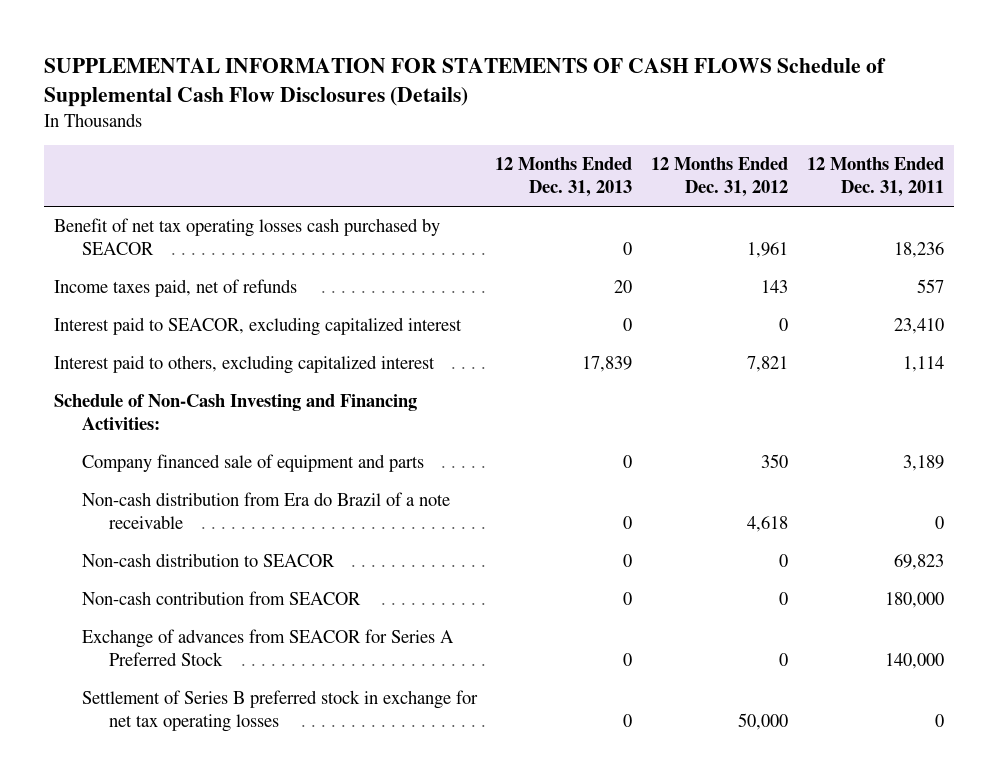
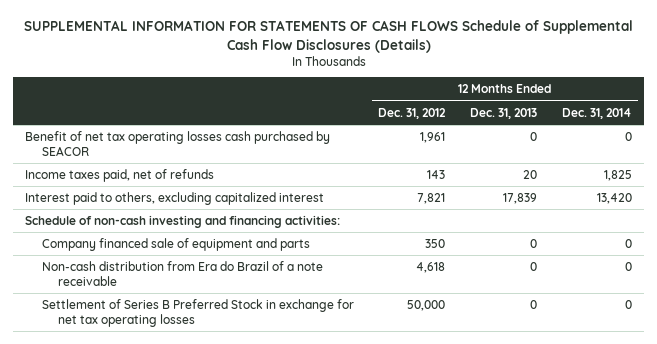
[807,157,945,198] 12 Months Ended Dec. 31, 2011 -> none
none -> [561,107,632,119] Dec. 31, 2014
[53,316,462,336] Interest paid to SEACOR, excluding capitalized interest -> none
[53,393,417,430] Schedule of Non-Cash Investing and Financing Activities: -> [25,214,341,228] Schedule of non-cash investing and financing activities:
[81,552,335,567] Non-cash distribution to SEACOR -> none
[81,590,361,605] Non-cash contribution from SEACOR -> none
[81,628,454,666] Exchange of advances from SEACOR for Series A Preferred Stock -> none
[81,689,478,732] Settlement of Series B preferred stock in exchange for net tax operating losses -> [41,298,354,327] Settlement of Series B Preferred Stock in exchange for net tax operating losses

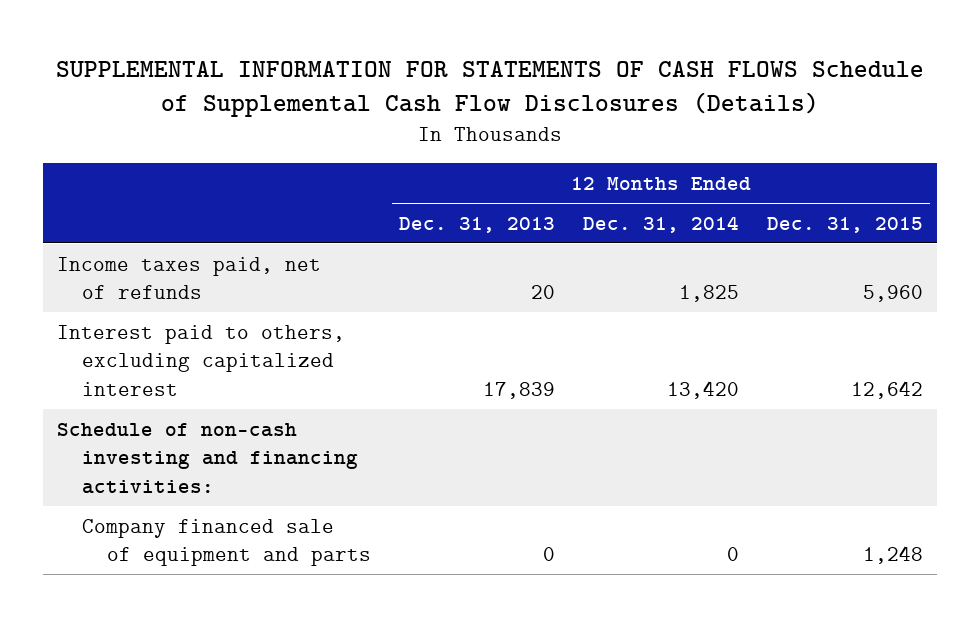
[378,107,447,119] Dec. 31, 2012 -> none
none -> [767,216,924,233] Dec. 31, 2015
[25,130,331,156] Benefit of net tax operating losses cash purchased by SEACOR -> none
[41,260,323,286] Non-cash distribution from Era do Brazil of a note receivable -> none
[41,298,354,327] Settlement of Series B Preferred Stock in exchange for net tax operating losses -> none

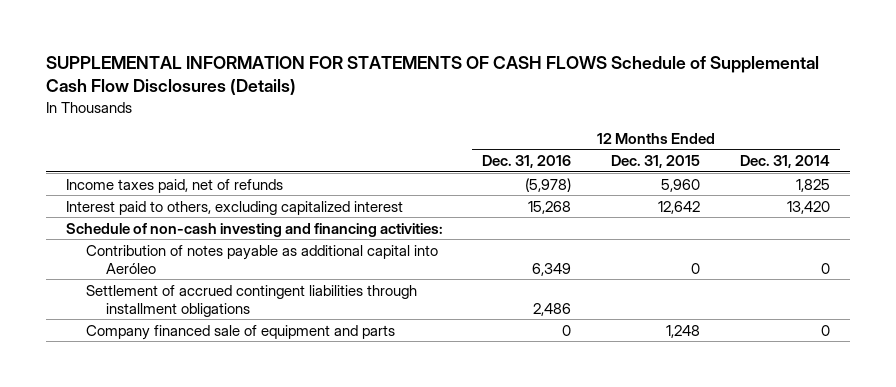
[398,216,555,233] Dec. 31, 2013 -> none
none -> [482,155,572,169] Dec. 31, 2016
none -> [85,244,438,274] Contribution of notes payable as additional capital into Aeróleo
none -> [85,284,417,317] Settlement of accrued contingent liabilities through installment obligations

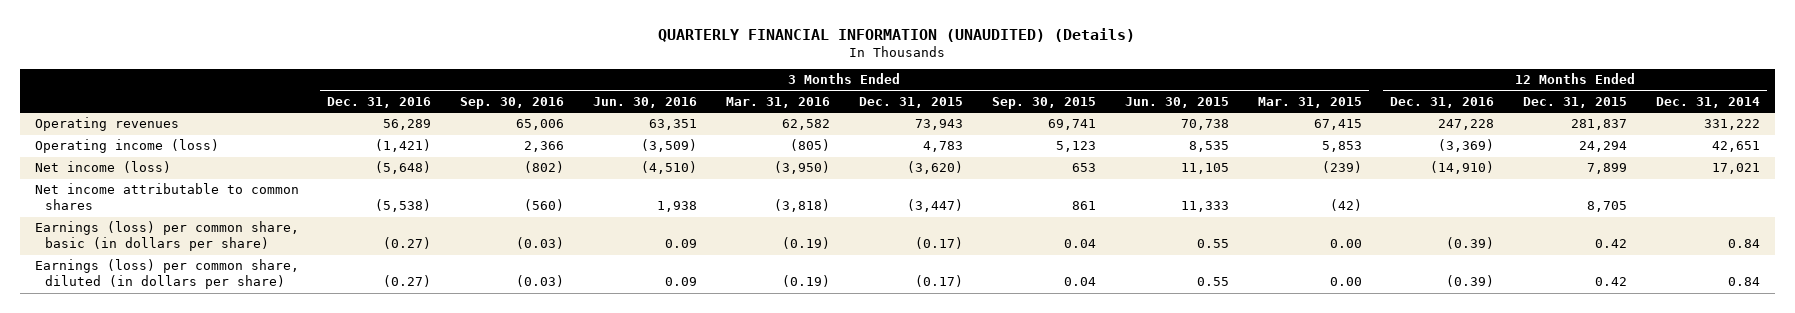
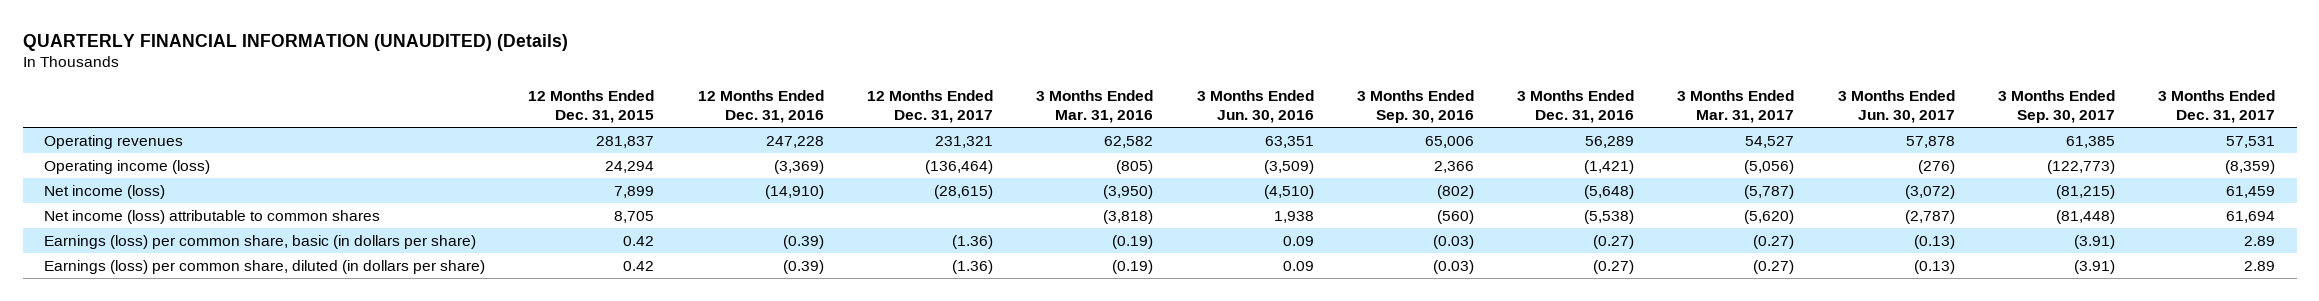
[858,96,963,108] Dec. 31, 2015 -> none
[991,96,1096,109] Sep. 30, 2015 -> none
[1124,96,1229,108] Jun. 30, 2015 -> none
[1257,96,1362,108] Mar. 31, 2015 -> none
[1656,96,1761,108] Dec. 31, 2014 -> none
none -> [867,89,994,124] 12 Months Ended Dec. 31, 2017
none -> [1677,89,1795,124] 3 Months Ended Mar. 31, 2017
none -> [1837,89,1955,124] 3 Months Ended Jun. 30, 2017
none -> [1997,89,2115,124] 3 Months Ended Sep. 30, 2017
none -> [2158,89,2276,124] 3 Months Ended Dec. 31, 2017
[34,183,299,211] Net income attributable to common shares -> [44,209,381,224] Net income (loss) attributable to common shares

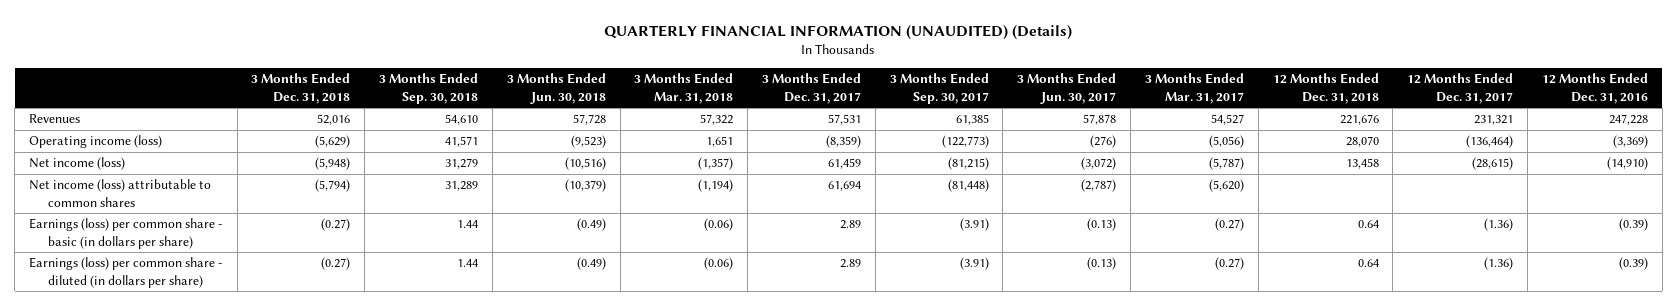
[528,89,655,124] 12 Months Ended Dec. 31, 2015 -> none
[1036,89,1154,124] 3 Months Ended Mar. 31, 2016 -> none
[1196,89,1314,124] 3 Months Ended Jun. 30, 2016 -> none
[1356,89,1474,124] 3 Months Ended Sep. 30, 2016 -> none
[1517,89,1635,124] 3 Months Ended Dec. 31, 2016 -> none
none -> [251,73,351,104] 3 Months Ended Dec. 31, 2018
none -> [379,73,479,104] 3 Months Ended Sep. 30, 2018
none -> [506,73,606,104] 3 Months Ended Jun. 30, 2018
none -> [634,73,734,104] 3 Months Ended Mar. 31, 2018
none -> [1272,73,1379,104] 12 Months Ended Dec. 31, 2018
[44,134,184,149] Operating revenues -> [28,114,80,124] Revenues
[44,234,477,249] Earnings (loss) per common share, basic (in dollars per share) -> [28,218,223,249] Earnings (loss) per common share - basic (in dollars per share)
[44,259,486,274] Earnings (loss) per common share, diluted (in dollars per share) -> [28,257,223,288] Earnings (loss) per common share - diluted (in dollars per share)

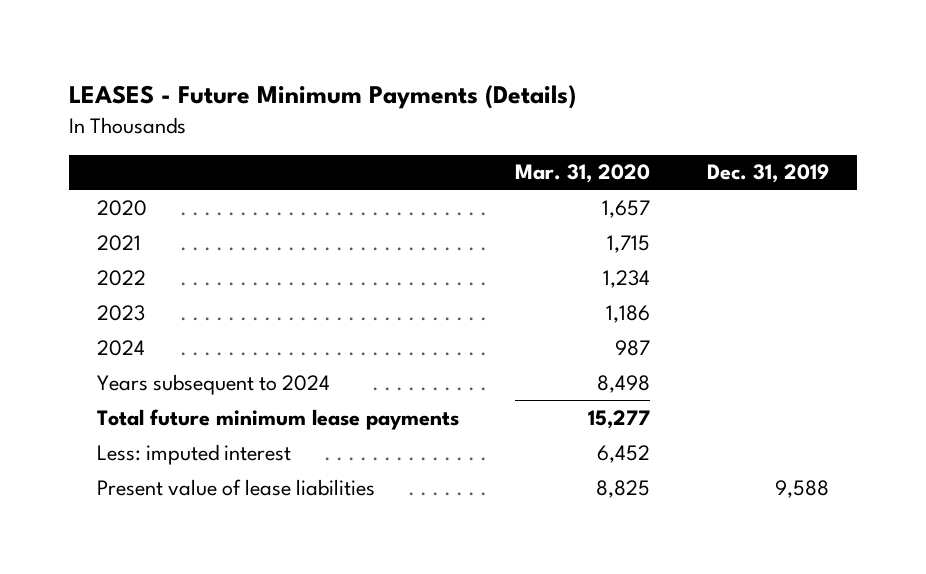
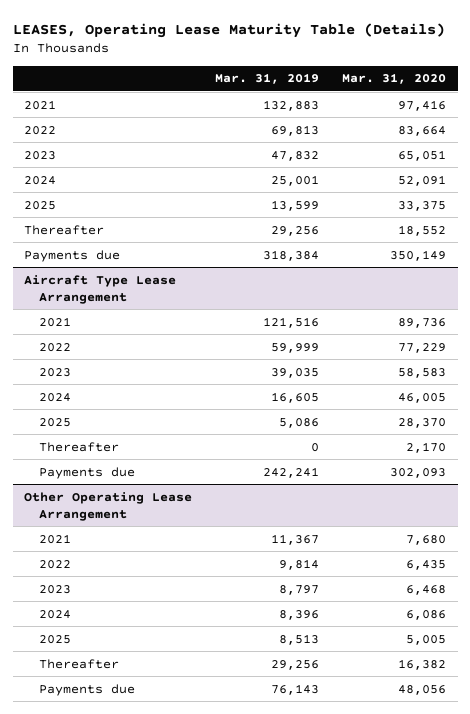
[68,84,576,109] LEASES - Future Minimum Payments (Details) -> [12,22,445,38] LEASES, Operating Lease Maturity Table (Details)
[706,164,829,184] Dec. 31, 2019 -> none
none -> [215,73,320,85] Mar. 31, 2019
[96,199,147,216] 2020 -> none
[96,373,330,395] Years subsequent to 2024 -> none
[96,408,459,430] Total future minimum lease payments -> none
[96,443,291,465] Less: imputed interest -> none
[96,478,375,496] Present value of lease liabilities -> none
[607,234,651,253] 1,715 -> [398,99,447,111] 97,416
[603,269,651,288] 1,234 -> [398,125,447,136] 83,664
[606,304,651,323] 1,186 -> [398,149,447,161] 65,051
[615,339,651,356] 987 -> [398,174,447,186] 52,091
none -> [24,200,57,210] 2025
none -> [24,224,105,235] Thereafter
none -> [24,249,121,262] Payments due
none -> [24,274,177,304] Aircraft Type Lease Arrangement
none -> [39,316,72,327] 2021
none -> [39,342,72,352] 2022
none -> [39,367,72,377] 2023
none -> [39,392,72,402] 2024
none -> [39,417,72,427] 2025
none -> [39,441,120,452] Thereafter
none -> [39,466,136,479] Payments due
none -> [24,491,193,521] Other Operating Lease Arrangement
none -> [39,533,72,544] 2021
none -> [39,559,72,569] 2022
none -> [39,584,72,594] 2023
none -> [39,609,72,619] 2024
none -> [39,634,72,644] 2025
none -> [39,658,120,669] Thereafter
none -> [39,683,136,696] Payments due

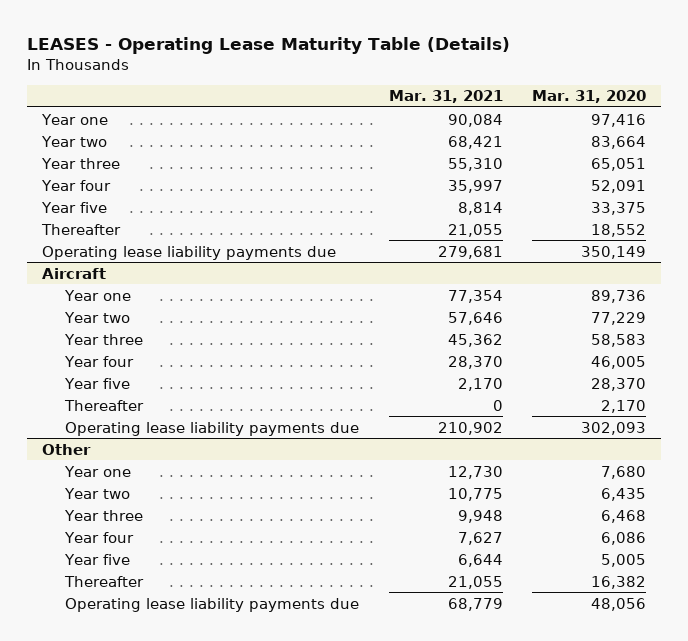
[12,22,445,38] LEASES, Operating Lease Maturity Table (Details) -> [27,37,511,55] LEASES - Operating Lease Maturity Table (Details)
[215,73,320,85] Mar. 31, 2019 -> none
none -> [388,90,503,104] Mar. 31, 2021
[24,99,57,110] 2021 -> [41,113,109,125] Year one
[24,125,57,135] 2022 -> [41,135,108,147] Year two
[24,150,57,160] 2023 -> [41,157,121,169] Year three
[24,175,57,185] 2024 -> [41,179,112,191] Year four
[24,200,57,210] 2025 -> [41,201,108,213] Year five
[24,274,177,304] Aircraft Type Lease Arrangement -> none
[24,249,121,262] Payments due -> [42,245,337,260] Operating lease liability payments due
none -> [42,267,107,279] Aircraft
[39,316,72,327] 2021 -> [64,289,132,301] Year one
[39,342,72,352] 2022 -> [64,311,131,323] Year two
[39,367,72,377] 2023 -> [64,333,144,345] Year three
[39,392,72,402] 2024 -> [64,355,135,367] Year four
[39,417,72,427] 2025 -> [64,377,131,389] Year five
[24,491,193,521] Other Operating Lease Arrangement -> none
[39,466,136,479] Payments due -> [65,421,360,436] Operating lease liability payments due
none -> [42,443,92,455] Other
[39,533,72,544] 2021 -> [64,465,132,477] Year one
[39,559,72,569] 2022 -> [64,487,131,499] Year two
[39,584,72,594] 2023 -> [64,509,144,521] Year three
[39,609,72,619] 2024 -> [64,531,135,543] Year four
[39,634,72,644] 2025 -> [64,553,131,565] Year five
[39,683,136,696] Payments due -> [65,597,360,612] Operating lease liability payments due

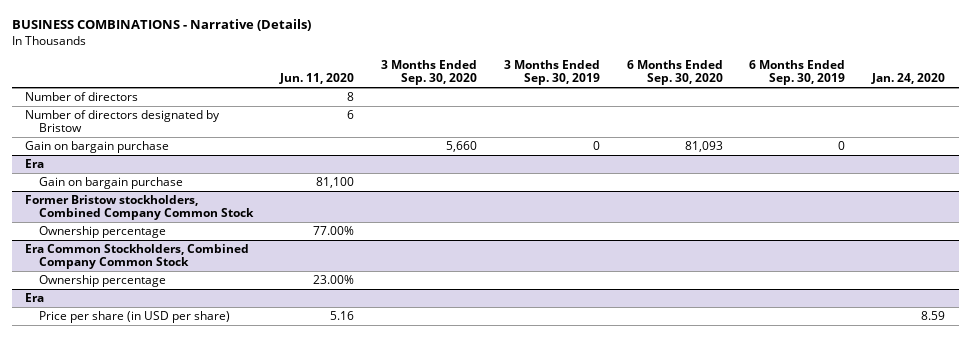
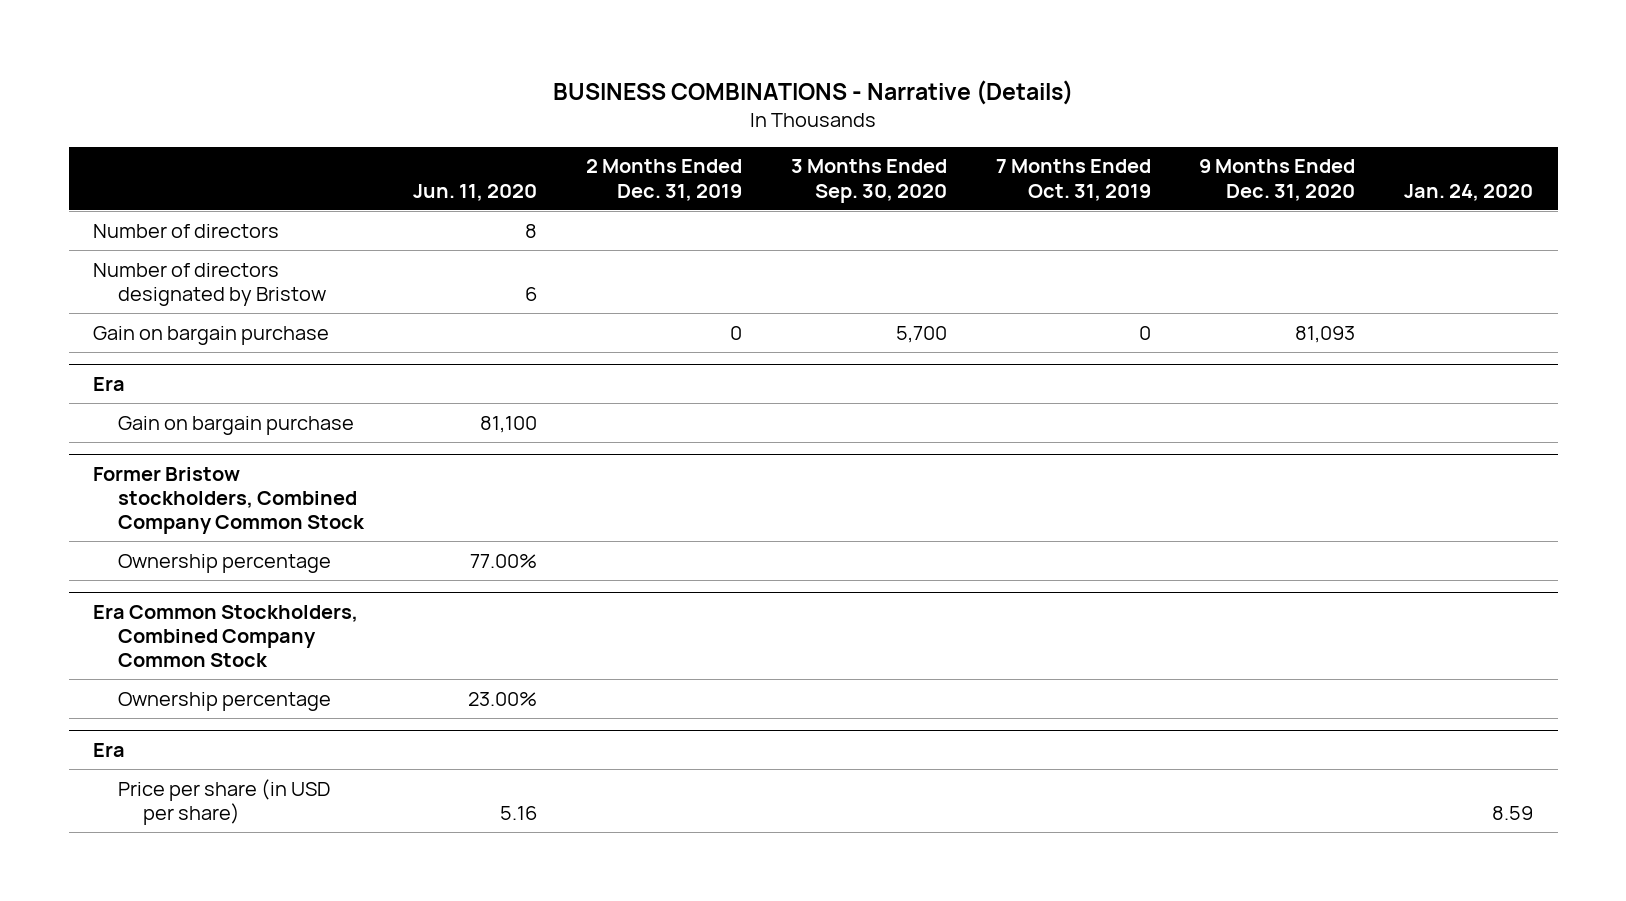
[503,60,600,86] 3 Months Ended Sep. 30, 2019 -> none
[626,60,723,86] 6 Months Ended Sep. 30, 2020 -> none
[749,60,846,86] 6 Months Ended Sep. 30, 2019 -> none
none -> [585,159,742,201] 2 Months Ended Dec. 31, 2019
none -> [995,159,1151,201] 7 Months Ended Oct. 31, 2019
none -> [1199,159,1356,201] 9 Months Ended Dec. 31, 2020
[445,141,477,153] 5,660 -> [895,325,947,343] 5,700

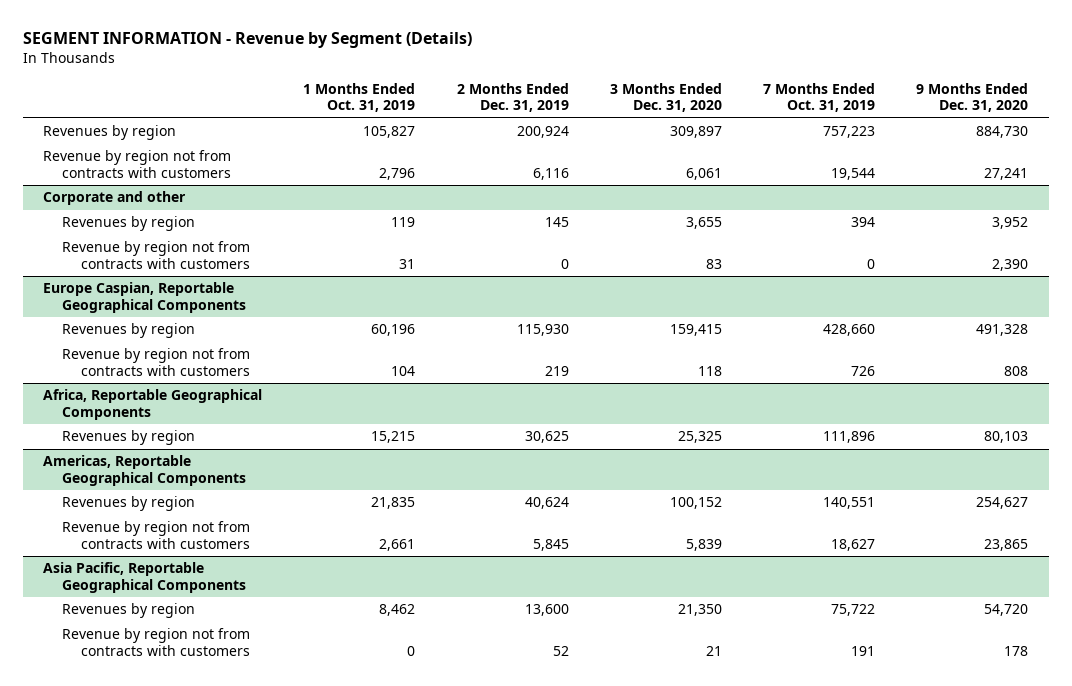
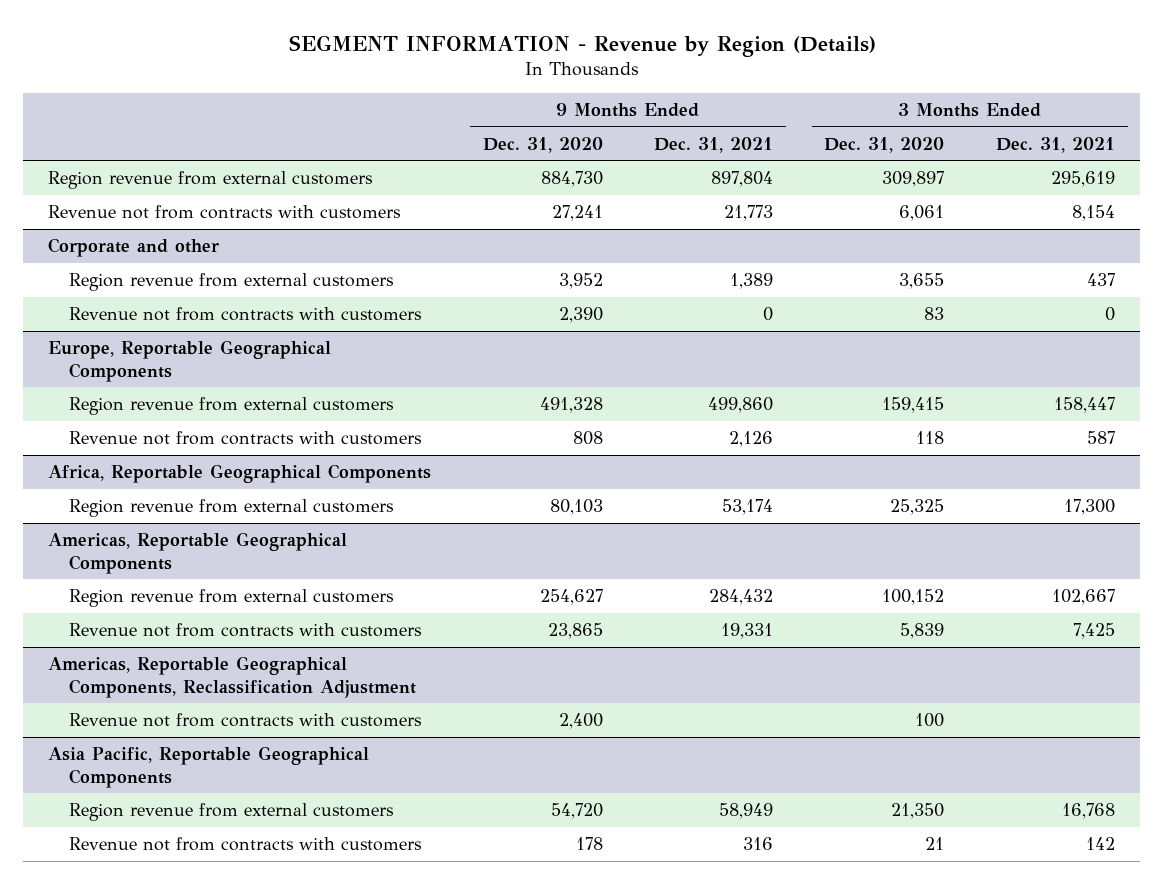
[22,32,472,49] SEGMENT INFORMATION - Revenue by Segment (Details) -> [288,34,876,57] SEGMENT INFORMATION - Revenue by Region (Details)
[303,82,416,113] 1 Months Ended Oct. 31, 2019 -> none
[456,82,569,113] 2 Months Ended Dec. 31, 2019 -> none
[763,82,876,113] 7 Months Ended Oct. 31, 2019 -> none
none -> [654,136,774,153] Dec. 31, 2021
none -> [995,136,1115,153] Dec. 31, 2021
[43,125,177,141] Revenues by region -> [48,171,374,190] Region revenue from external customers
[43,150,232,178] Revenue by region not from contracts with customers -> [48,205,402,220] Revenue not from contracts with customers
[61,216,195,232] Revenues by region -> [69,273,395,292] Region revenue from external customers
[61,241,250,269] Revenue by region not from contracts with customers -> [69,307,423,322] Revenue not from contracts with customers
[43,282,246,313] Europe Caspian, Reportable Geographical Components -> [48,340,332,382] Europe, Reportable Geographical Components
[61,323,195,339] Revenues by region -> [69,397,395,416] Region revenue from external customers
[61,348,250,376] Revenue by region not from contracts with customers -> [69,431,423,446] Revenue not from contracts with customers
[61,430,195,446] Revenues by region -> [69,499,395,518] Region revenue from external customers
[61,496,195,512] Revenues by region -> [69,589,395,608] Region revenue from external customers
[61,521,250,549] Revenue by region not from contracts with customers -> [69,623,423,638] Revenue not from contracts with customers
none -> [48,656,417,698] Americas, Reportable Geographical Components, Reclassification Adjustment
none -> [69,713,423,728] Revenue not from contracts with customers
[61,603,195,619] Revenues by region -> [69,803,395,822] Region revenue from external customers
[61,628,250,656] Revenue by region not from contracts with customers -> [69,837,423,852] Revenue not from contracts with customers

